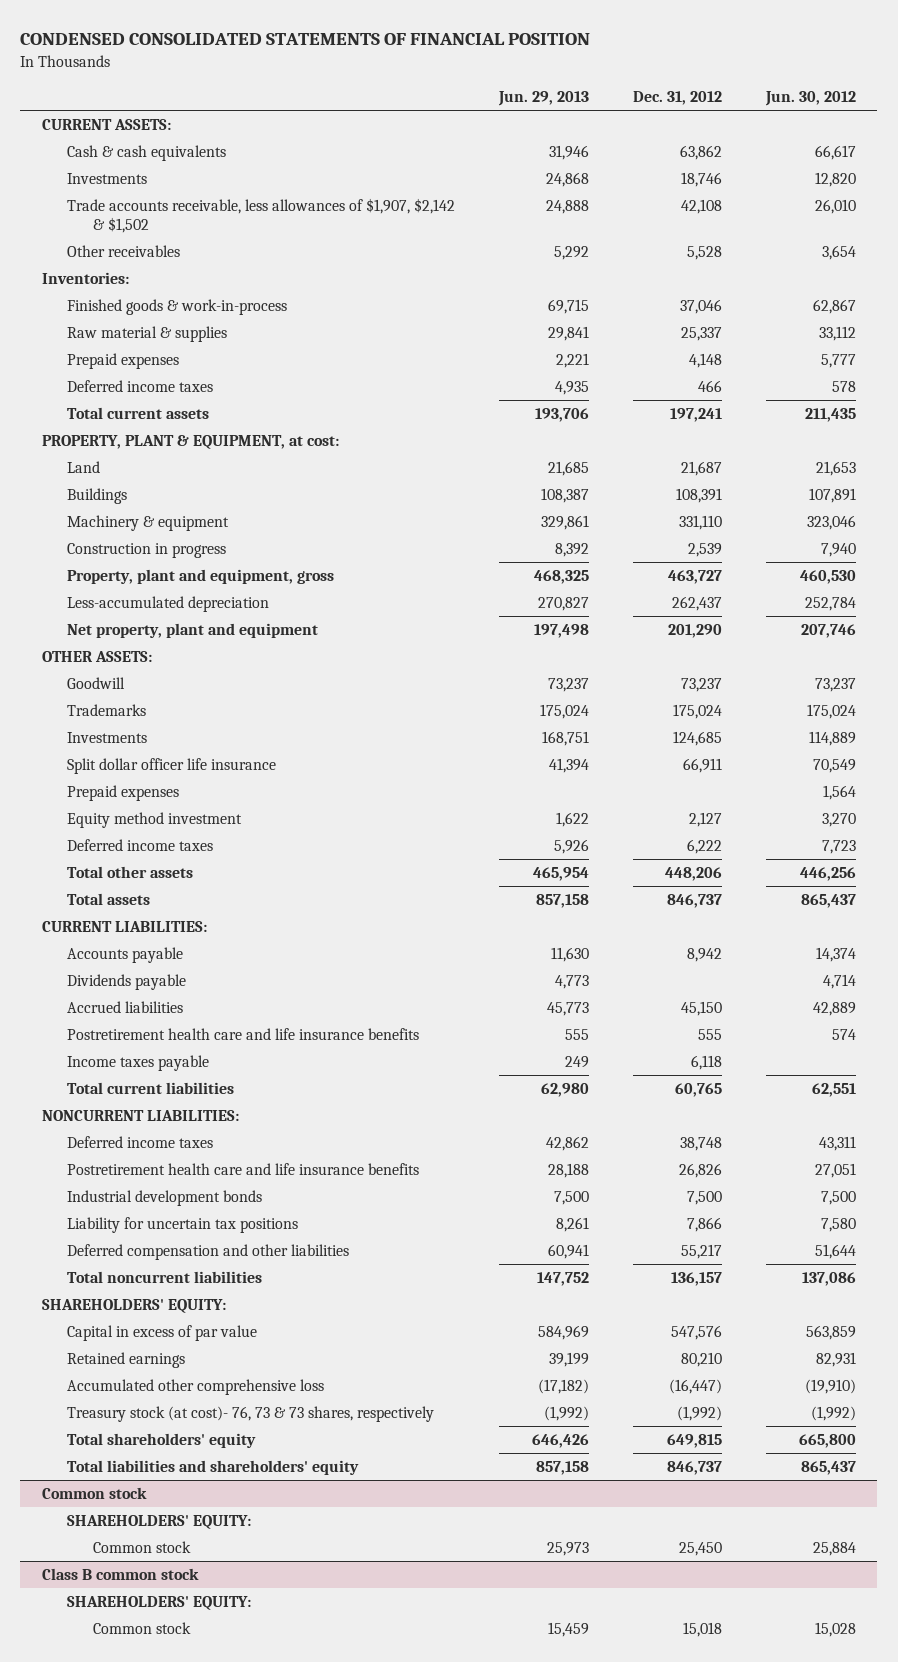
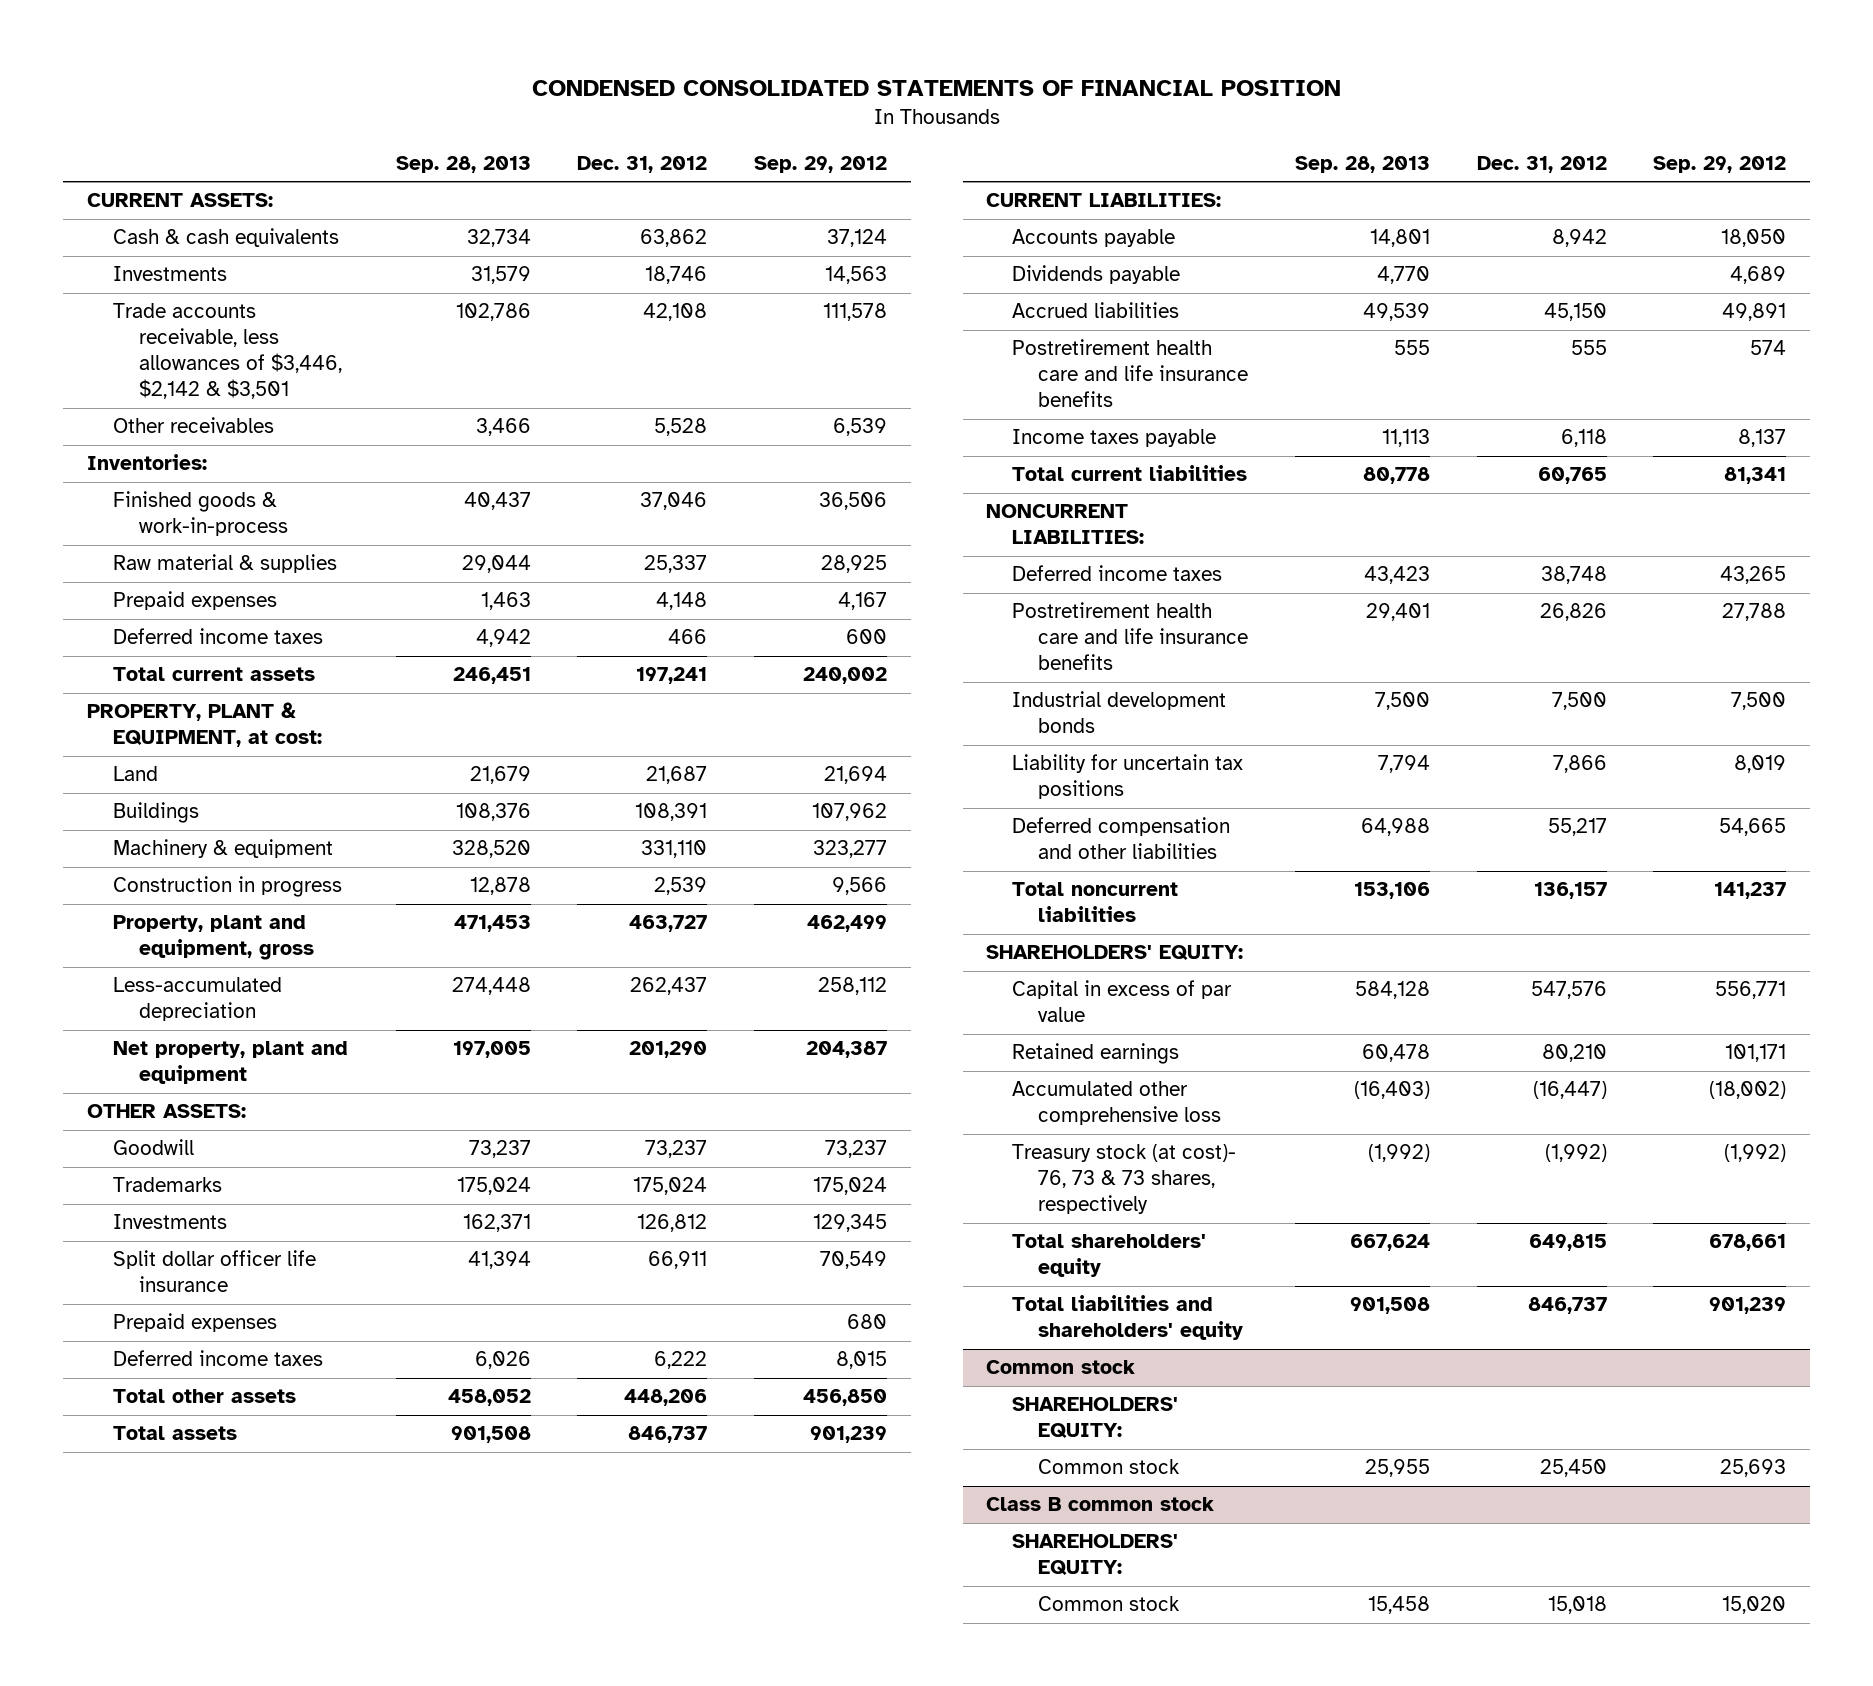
[498,91,590,107] Jun. 29, 2013 -> none
[764,91,856,107] Jun. 30, 2012 -> none
none -> [395,156,531,174] Sep. 28, 2013
none -> [754,156,888,174] Sep. 29, 2012
[67,197,456,233] Trade accounts receivable, less allowances of $1,907, $2,142 & $1,502 -> [112,303,342,400] Trade accounts receivable, less allowances of $3,446, $2,142 & $3,501
[672,730,722,746] 124,685 -> [637,1214,708,1233] 126,812
[67,811,243,828] Equity method investment -> none

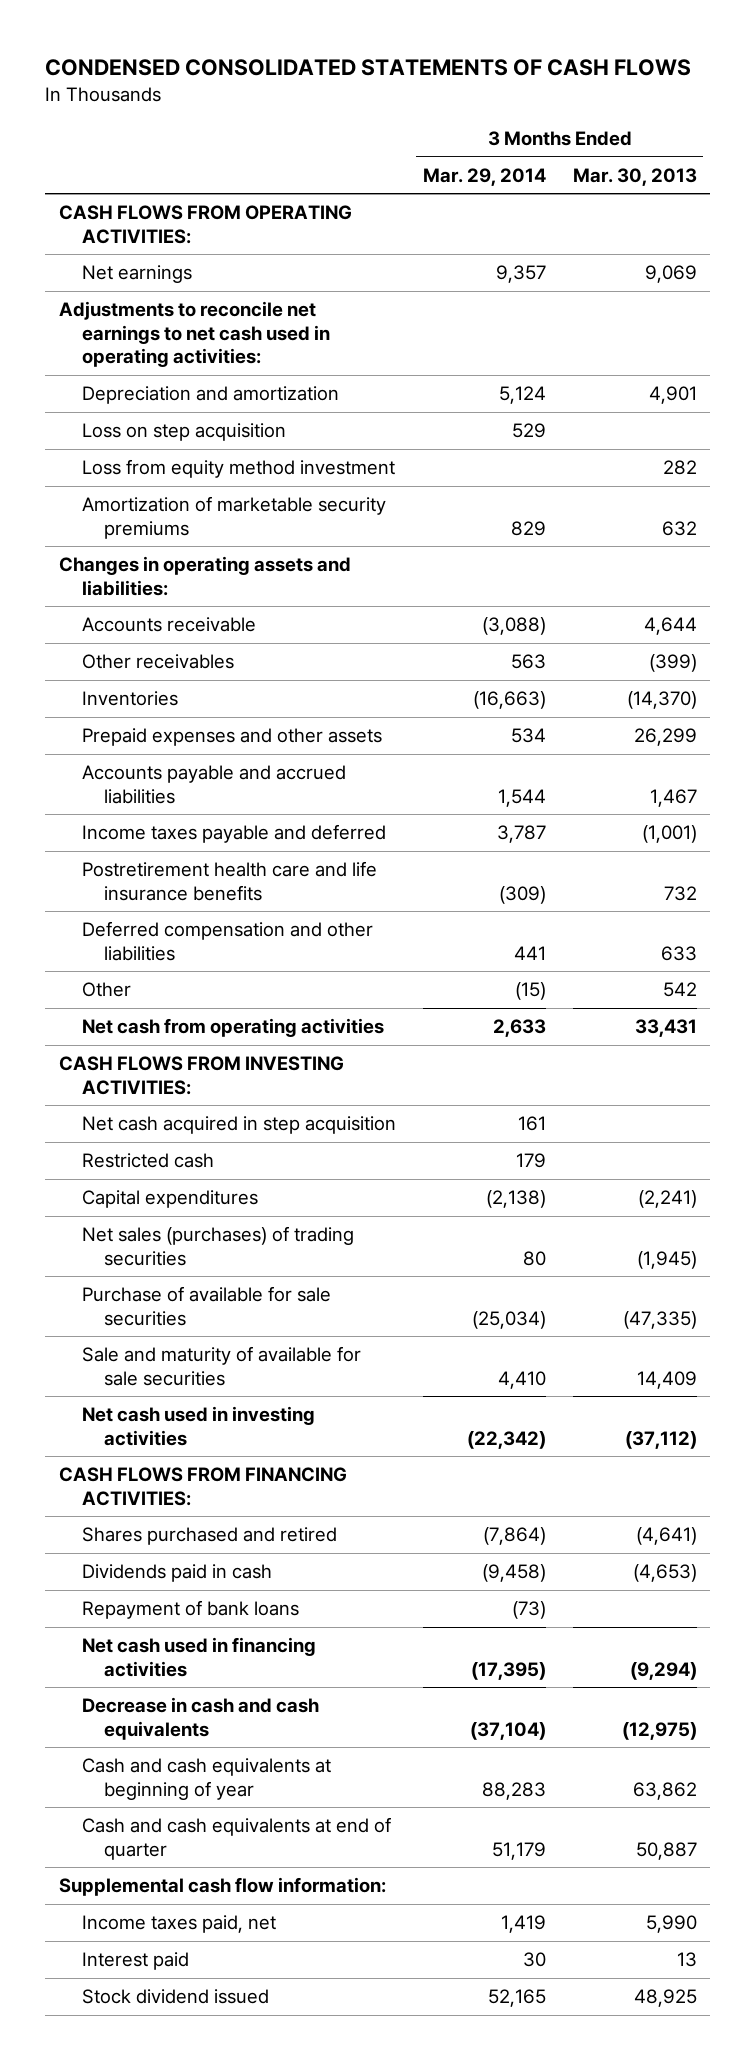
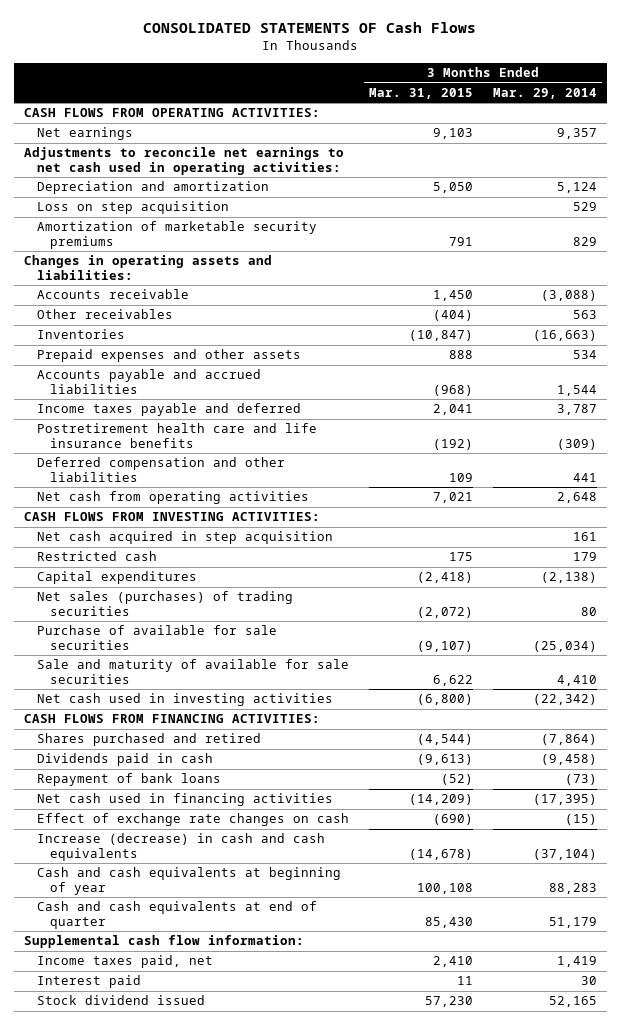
[45,59,692,77] CONDENSED CONSOLIDATED STATEMENTS OF CASH FLOWS -> [143,22,477,34] CONSOLIDATED STATEMENTS OF Cash Flows
[572,167,697,186] Mar. 30, 2013 -> none
none -> [368,87,473,99] Mar. 31, 2015
[81,459,395,479] Loss from equity method investment -> none
[81,982,131,998] Other -> none
[492,1019,546,1038] 2,633 -> [556,492,597,504] 2,648
none -> [36,813,349,827] Effect of exchange rate changes on cash
[81,1697,319,1740] Decrease in cash and cash equivalents -> [36,833,325,862] Increase (decrease) in cash and cash equivalents

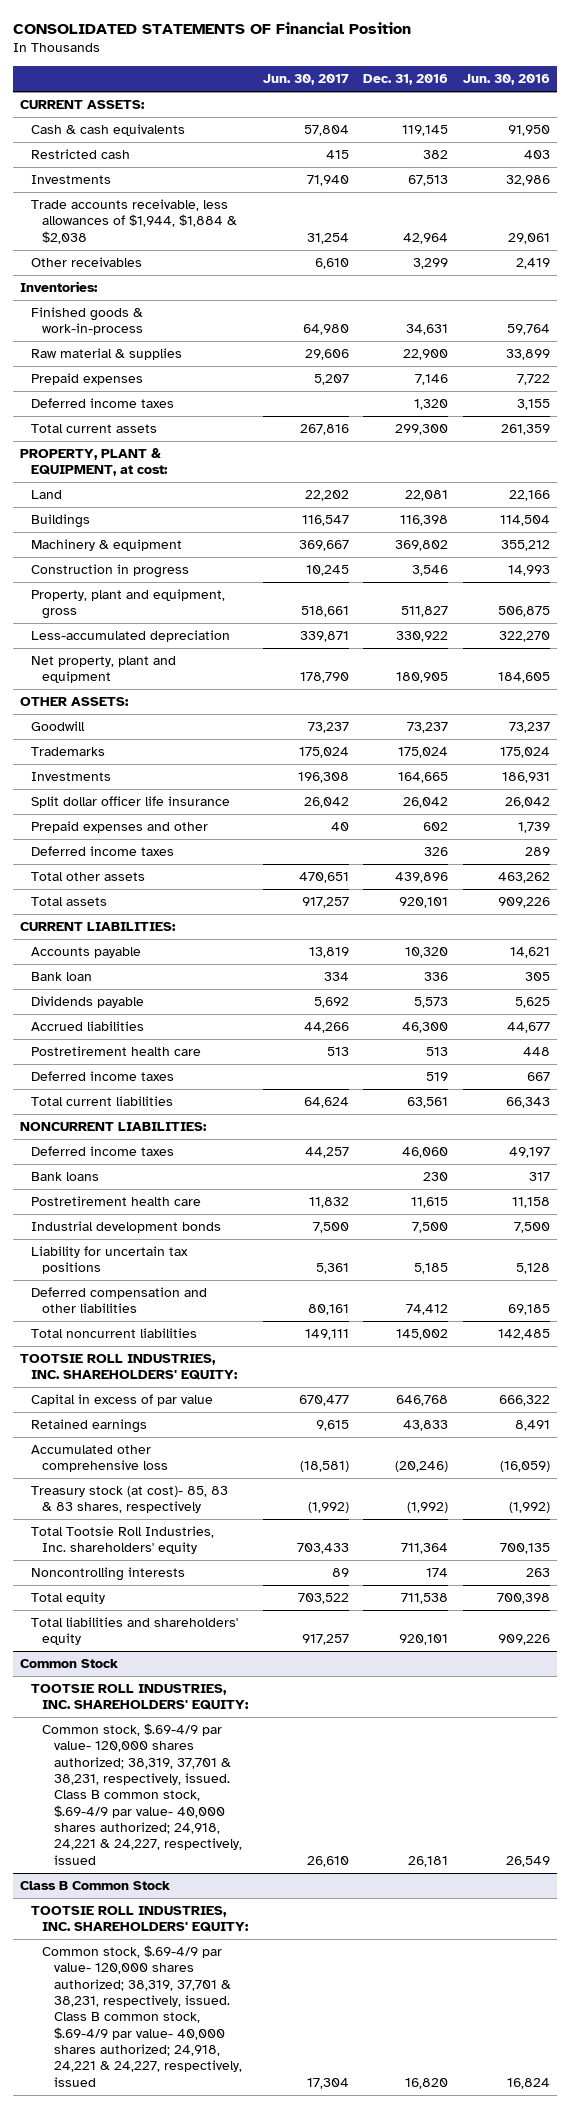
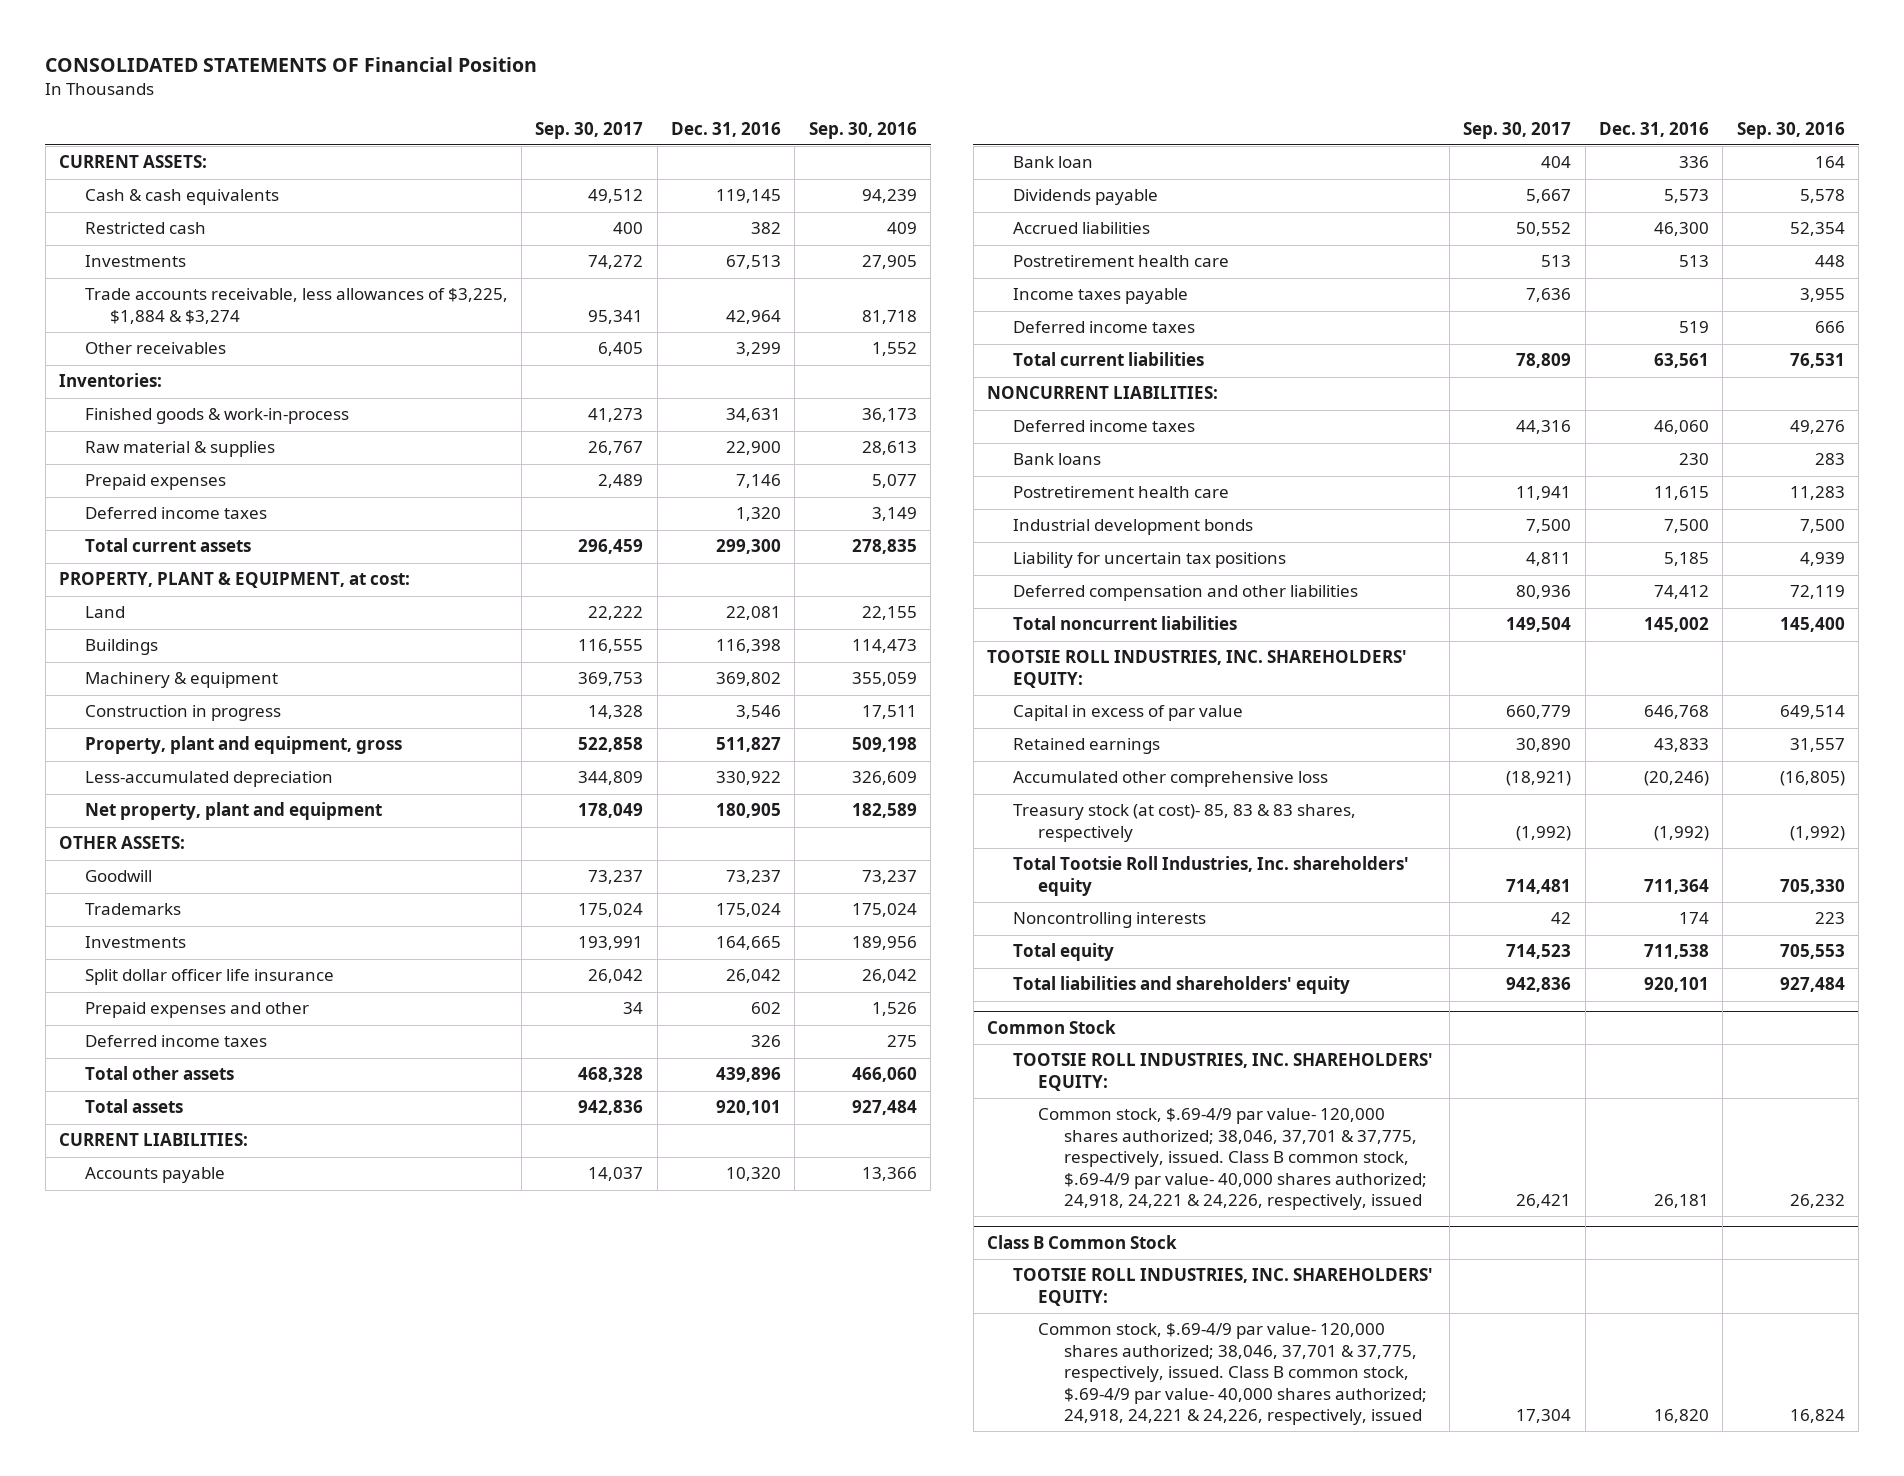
[262,74,349,86] Jun. 30, 2017 -> none
[463,74,551,86] Jun. 30, 2016 -> none
none -> [535,121,644,139] Sep. 30, 2017
none -> [808,121,917,139] Sep. 30, 2016
[31,199,238,244] Trade accounts receivable, less allowances of $1,944, $1,884 & $2,038 -> [84,288,508,324] Trade accounts receivable, less allowances of $3,225, $1,884 & $3,274
none -> [1012,288,1188,305] Income taxes payable
[42,1723,242,1865] Common stock, $.69-4/9 par value- 120,000 shares authorized; 38,319, 37,701 & 38,231, respectively, issued. Class B common stock, $.69-4/9 par value- 40,000 shares authorized; 24,918, 24,221 & 24,227, respectively, issued -> [1038,1108,1427,1211] Common stock, $.69-4/9 par value- 120,000 shares authorized; 38,046, 37,701 & 37,775, respectively, issued. Class B common stock, $.69-4/9 par value- 40,000 shares authorized; 24,918, 24,221 & 24,226, respectively, issued
[42,1945,242,2087] Common stock, $.69-4/9 par value- 120,000 shares authorized; 38,319, 37,701 & 38,231, respectively, issued. Class B common stock, $.69-4/9 par value- 40,000 shares authorized; 24,918, 24,221 & 24,227, respectively, issued -> [1038,1323,1427,1426] Common stock, $.69-4/9 par value- 120,000 shares authorized; 38,046, 37,701 & 37,775, respectively, issued. Class B common stock, $.69-4/9 par value- 40,000 shares authorized; 24,918, 24,221 & 24,226, respectively, issued

